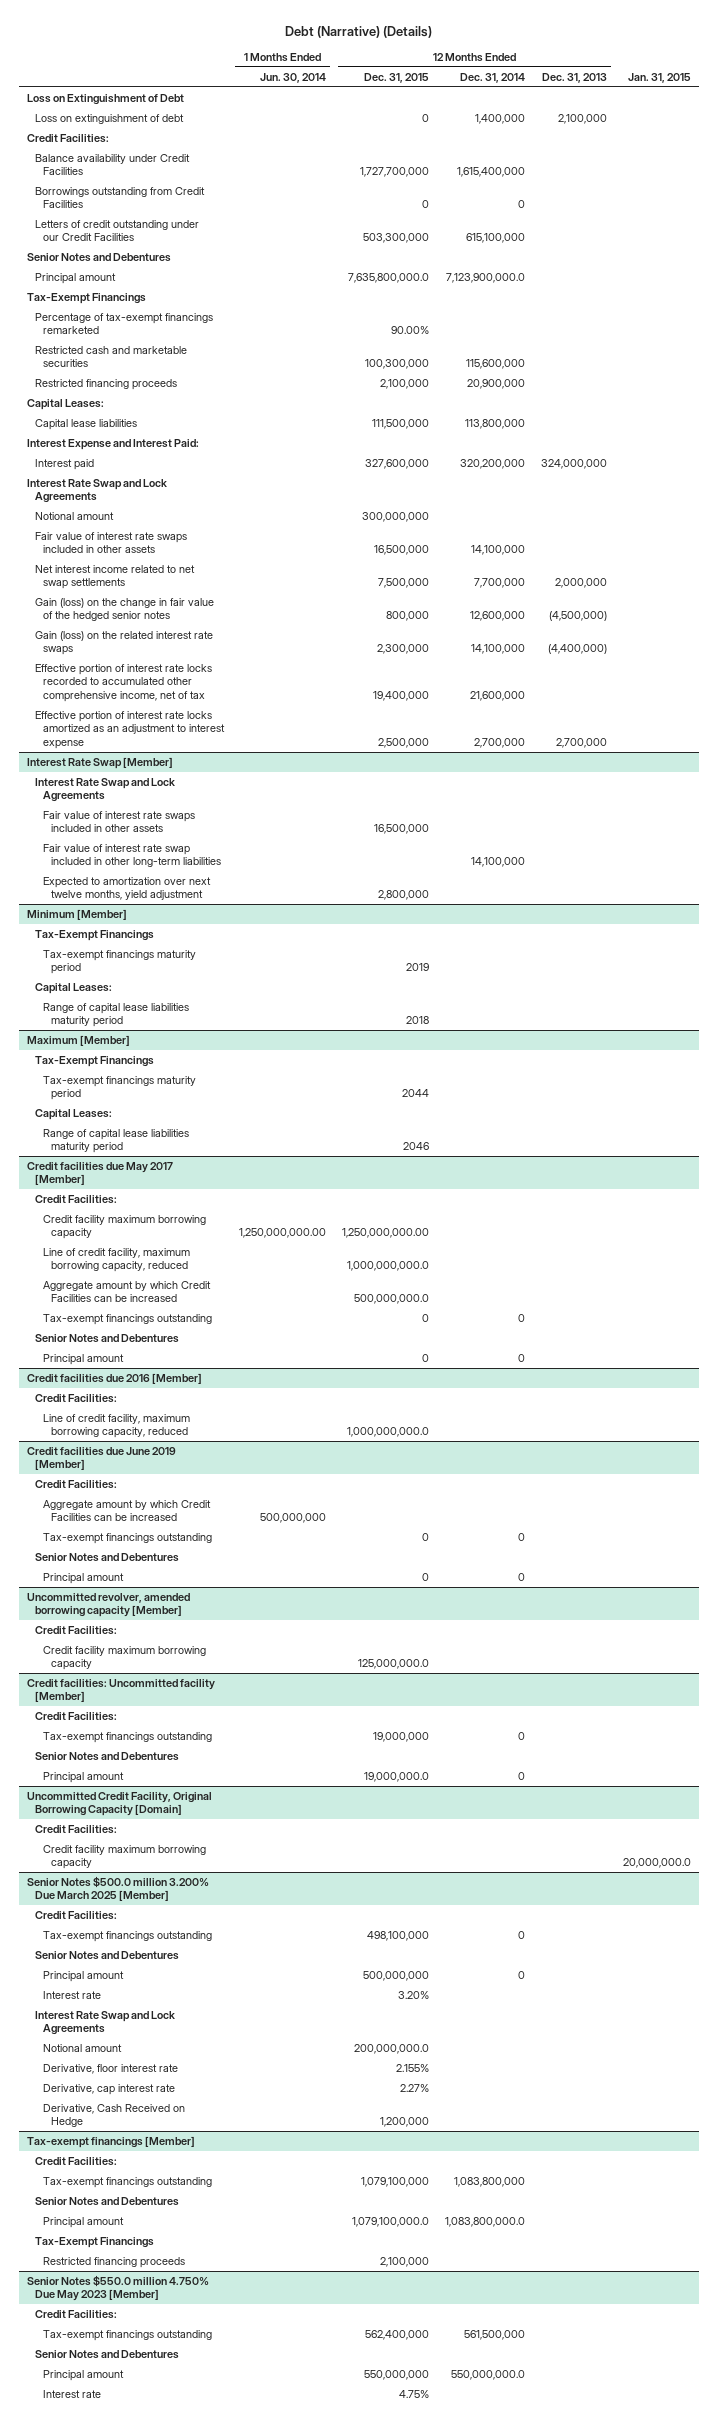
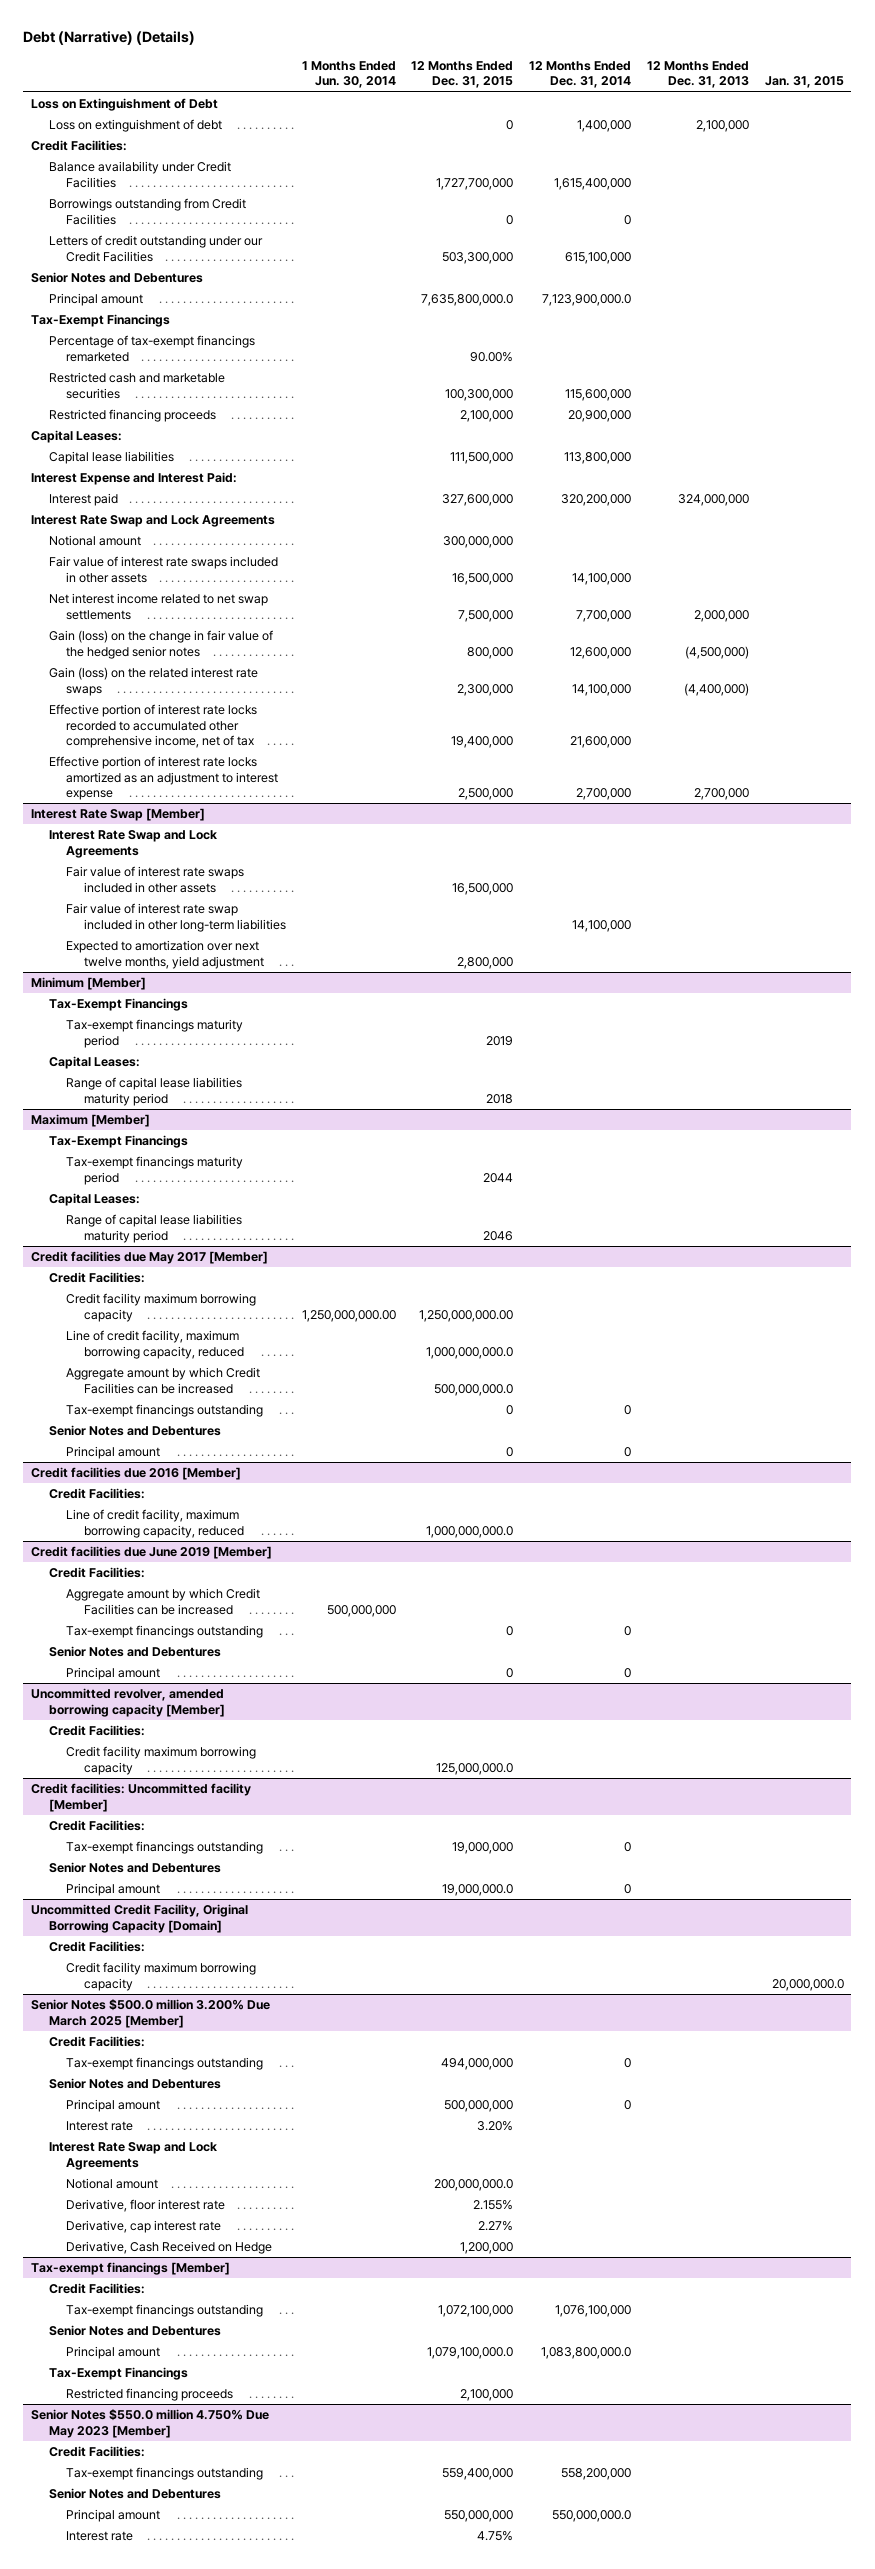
[367,1930,430,1941] 498,100,000 -> [441,2058,514,2071] 494,000,000
[361,2176,430,2187] 1,079,100,000 -> [438,2305,514,2318] 1,072,100,000
[454,2176,526,2187] 1,083,800,000 -> [555,2305,632,2318] 1,076,100,000
[365,2329,430,2340] 562,400,000 -> [442,2468,514,2481] 559,400,000
[464,2329,526,2340] 561,500,000 -> [561,2468,632,2481] 558,200,000

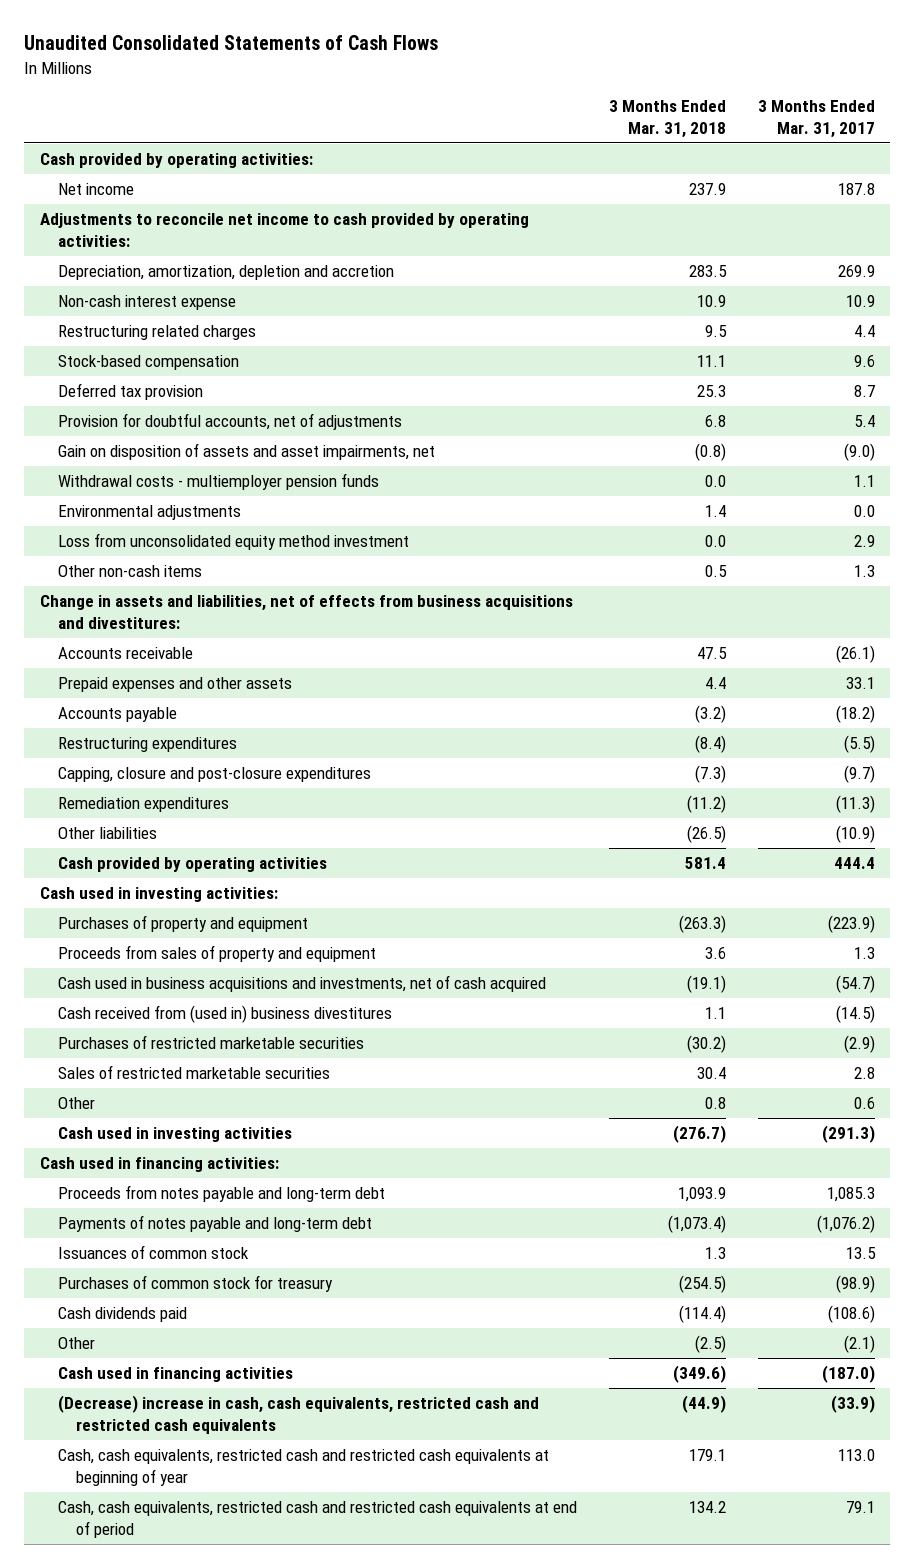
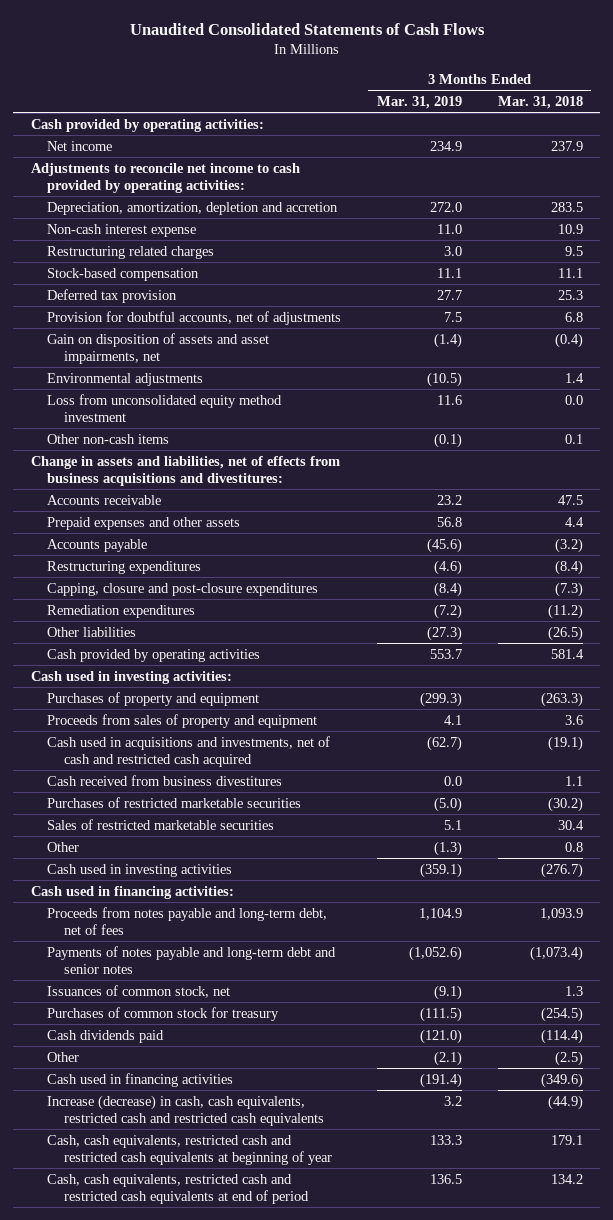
[757,99,875,138] 3 Months Ended Mar. 31, 2017 -> none
none -> [376,95,462,109] Mar. 31, 2019
[58,473,380,491] Withdrawal costs - multiemployer pension funds -> none
[694,443,726,462] (0.8) -> [554,332,583,348] (0.4)
[704,565,727,578] 0.5 -> [564,433,583,444] 0.1
[58,975,547,993] Cash used in business acquisitions and investments, net of cash acquired -> [47,735,331,767] Cash used in acquisitions and investments, net of cash and restricted cash acquired
[58,1005,393,1024] Cash received from (used in) business divestitures -> [47,774,283,786] Cash received from business divestitures
[58,1185,386,1203] Proceeds from notes payable and long-term debt -> [47,906,328,935] Proceeds from notes payable and long-term debt, net of fees
[58,1215,373,1233] Payments of notes payable and long-term debt -> [47,945,337,974] Payments of notes payable and long-term debt and senior notes
[58,1245,250,1260] Issuances of common stock -> [47,984,231,998] Issuances of common stock, net
[58,1395,540,1435] (Decrease) increase in cash, cash equivalents, restricted cash and restricted cash equivalents -> [47,1094,325,1126] Increase (decrease) in cash, cash equivalents, restricted cash and restricted cash equivalents

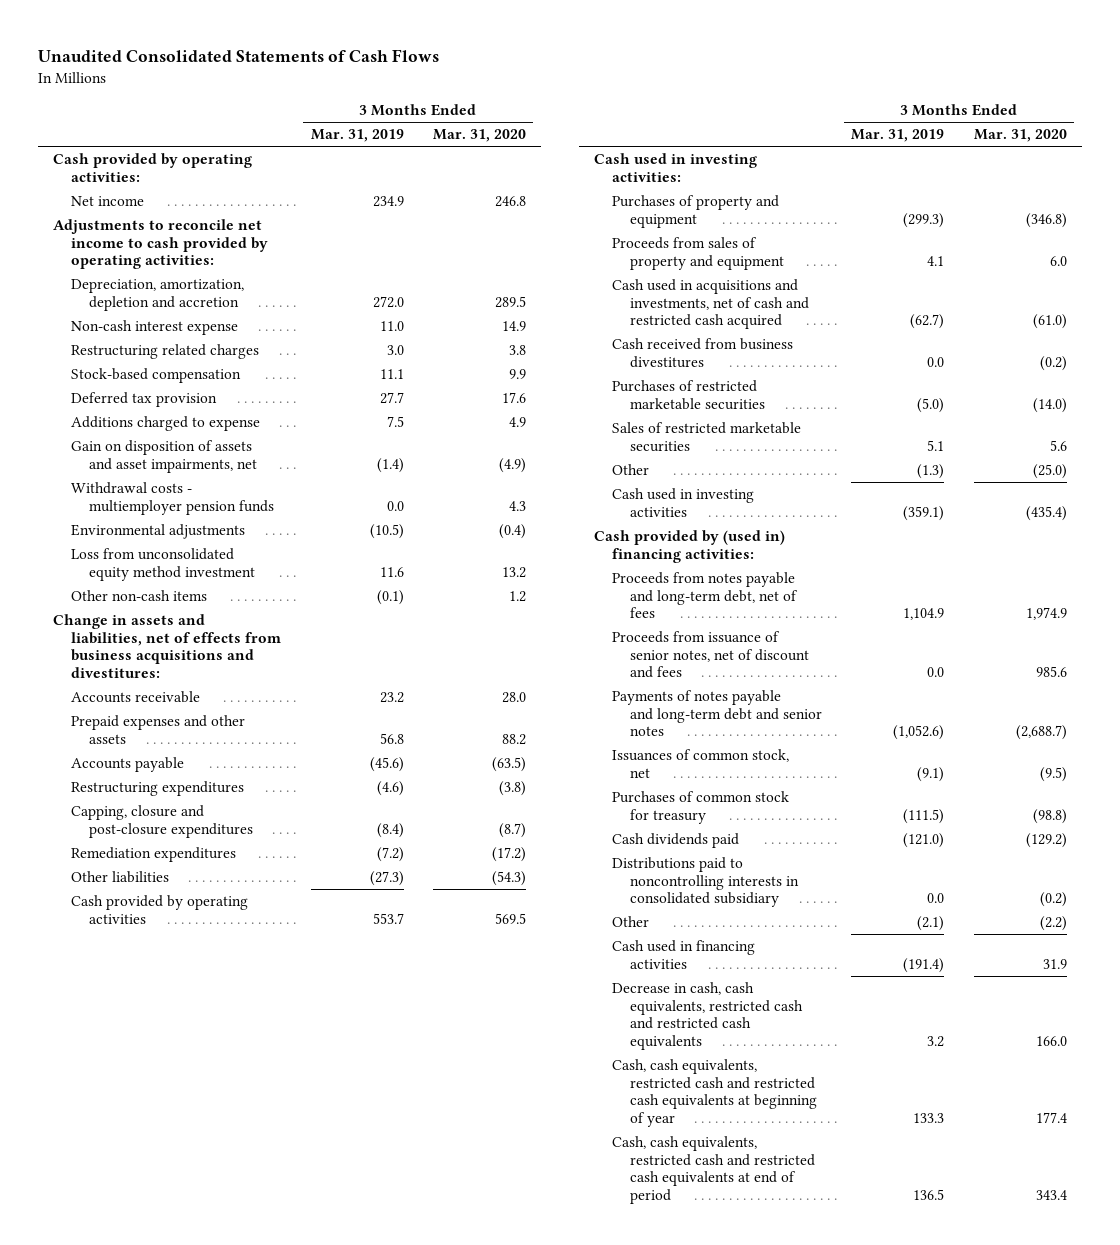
[497,95,583,109] Mar. 31, 2018 -> none
none -> [433,129,527,143] Mar. 31, 2020
[47,310,342,325] Provision for doubtful accounts, net of adjustments -> [71,415,261,431] Additions charged to expense
none -> [71,481,275,515] Withdrawal costs - multiemployer pension funds
[30,885,234,899] Cash used in financing activities: -> [594,529,786,563] Cash provided by (used in) financing activities:
none -> [612,630,809,679] Proceeds from issuance of senior notes, net of discount and fees
none -> [612,856,799,908] Distributions paid to noncontrolling interests in consolidated subsidiary
[47,1094,325,1126] Increase (decrease) in cash, cash equivalents, restricted cash and restricted cash equivalents -> [612,981,803,1051] Decrease in cash, cash equivalents, restricted cash and restricted cash equivalents

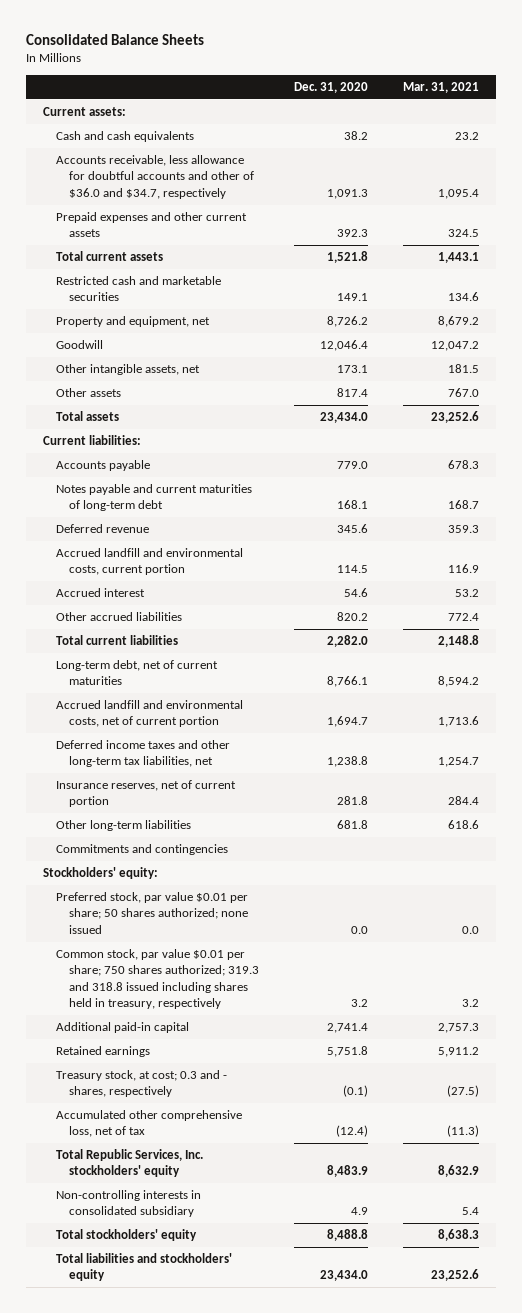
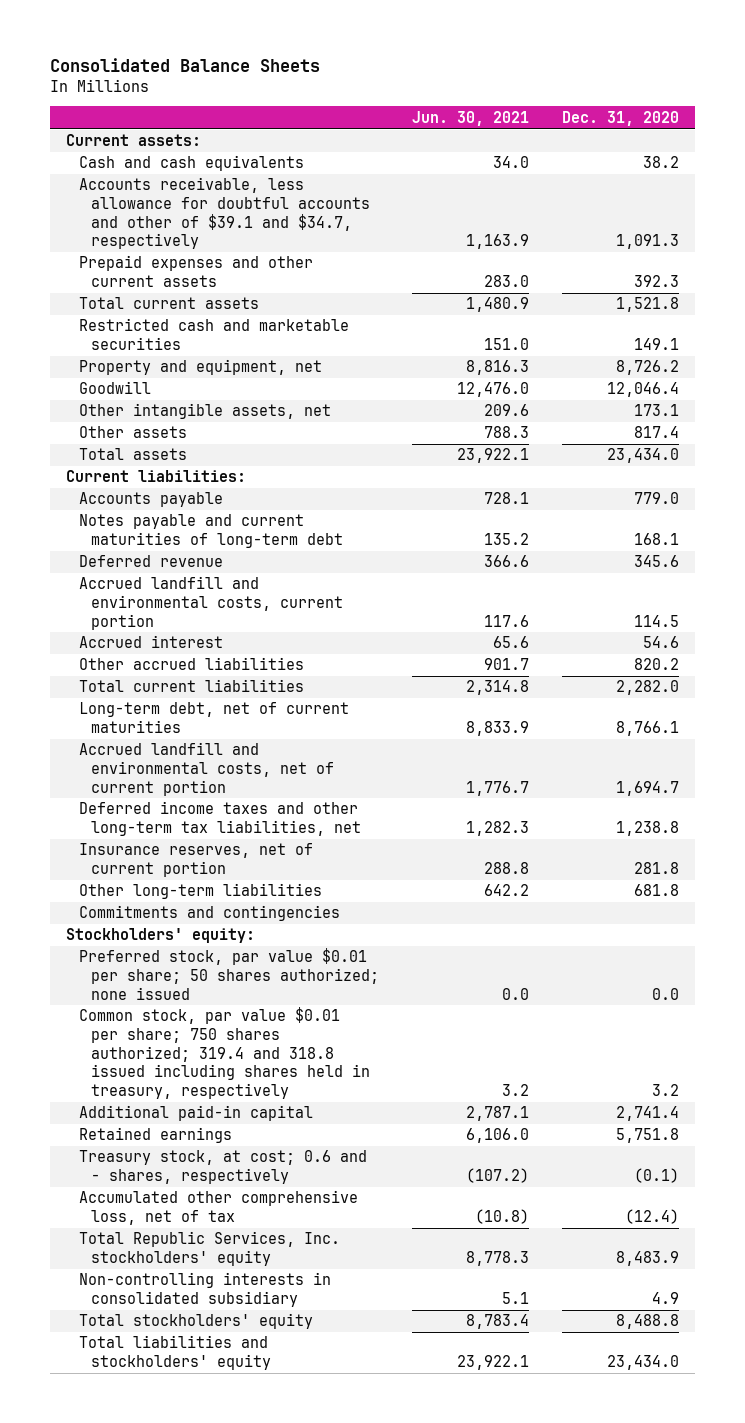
[402,81,479,93] Mar. 31, 2021 -> none
none -> [411,110,529,126] Jun. 30, 2021
[55,155,254,199] Accounts receivable, less allowance for doubtful accounts and other of $36.0 and $34.7, respectively -> [78,177,371,250] Accounts receivable, less allowance for doubtful accounts and other of $39.1 and $34.7, respectively
[55,949,259,1010] Common stock, par value $0.01 per share; 750 shares authorized; 319.3 and 318.8 issued including shares held in treasury, respectively -> [78,1007,371,1099] Common stock, par value $0.01 per share; 750 shares authorized; 319.4 and 318.8 issued including shares held in treasury, respectively
[55,1070,227,1098] Treasury stock, at cost; 0.3 and - shares, respectively -> [78,1150,367,1185] Treasury stock, at cost; 0.6 and - shares, respectively

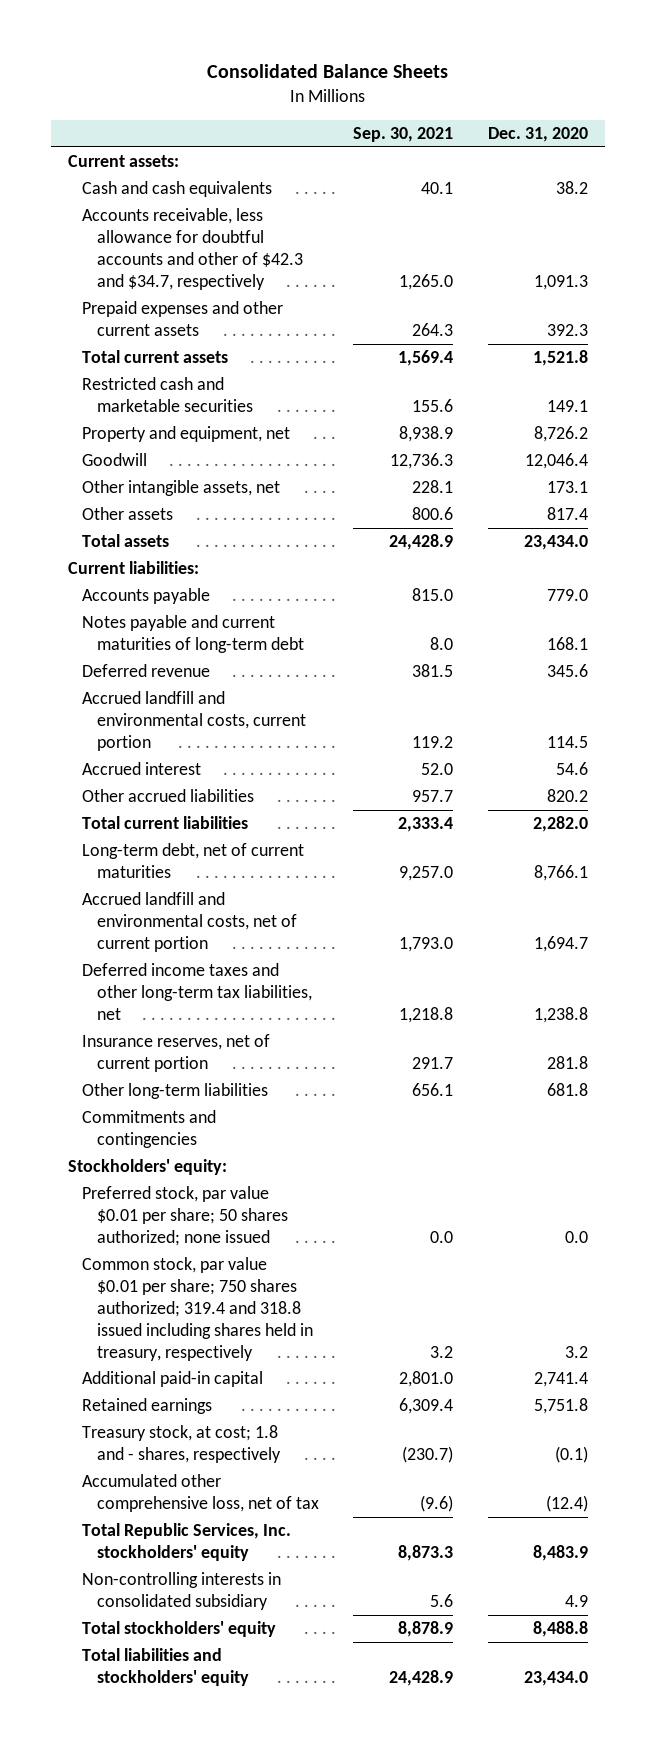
[411,110,529,126] Jun. 30, 2021 -> none
none -> [353,127,454,143] Sep. 30, 2021
[78,177,371,250] Accounts receivable, less allowance for doubtful accounts and other of $39.1 and $34.7, respectively -> [82,208,303,290] Accounts receivable, less allowance for doubtful accounts and other of $42.3 and $34.7, respectively
[78,1150,367,1185] Treasury stock, at cost; 0.6 and - shares, respectively -> [82,1425,281,1464] Treasury stock, at cost; 1.8 and - shares, respectively

